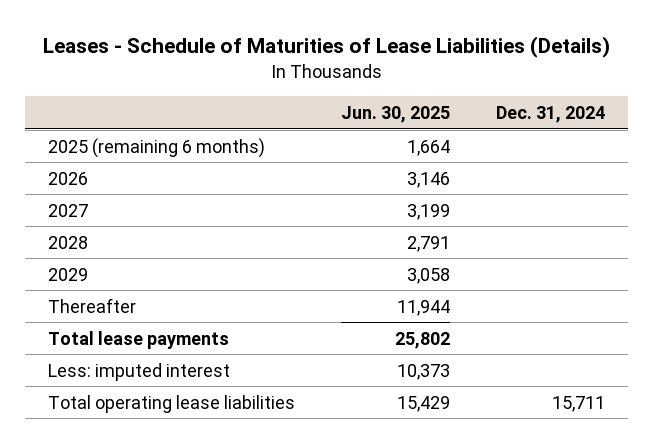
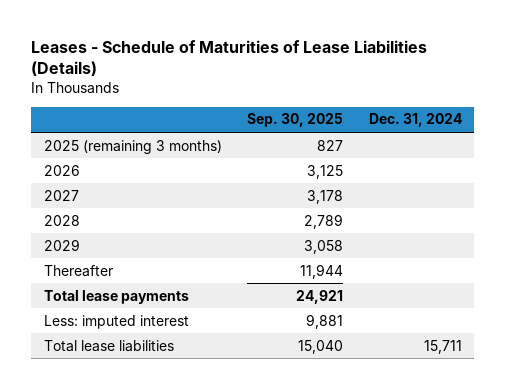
[341,105,451,123] Jun. 30, 2025 -> none
none -> [247,113,344,128] Sep. 30, 2025
[48,137,266,158] 2025 (remaining 6 months) -> [43,139,222,154] 2025 (remaining 3 months)
[48,394,296,413] Total operating lease liabilities -> [43,339,174,352] Total lease liabilities

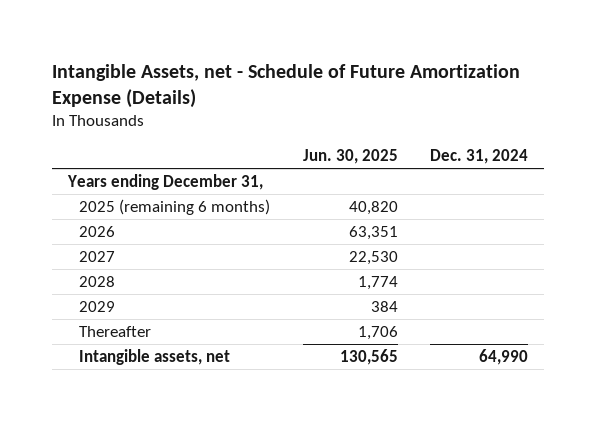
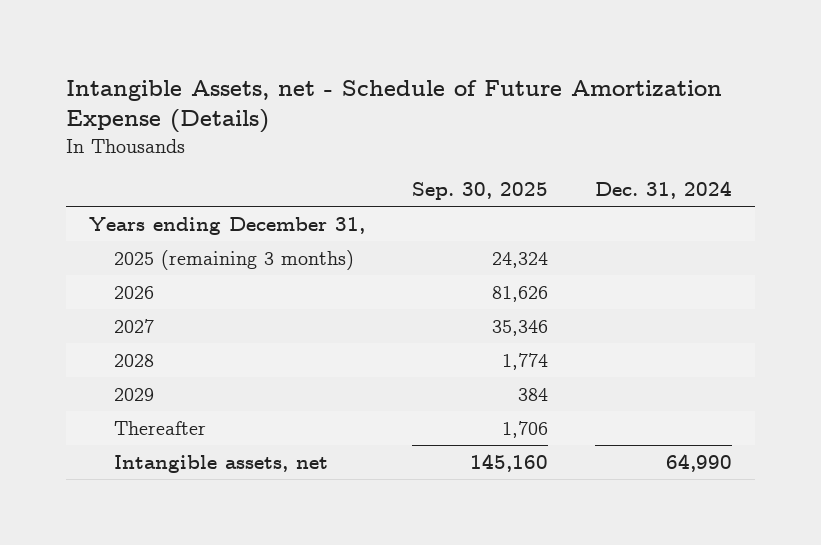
[302,149,398,165] Jun. 30, 2025 -> none
none -> [411,182,548,201] Sep. 30, 2025
[79,198,271,215] 2025 (remaining 6 months) -> [113,249,354,270] 2025 (remaining 3 months)

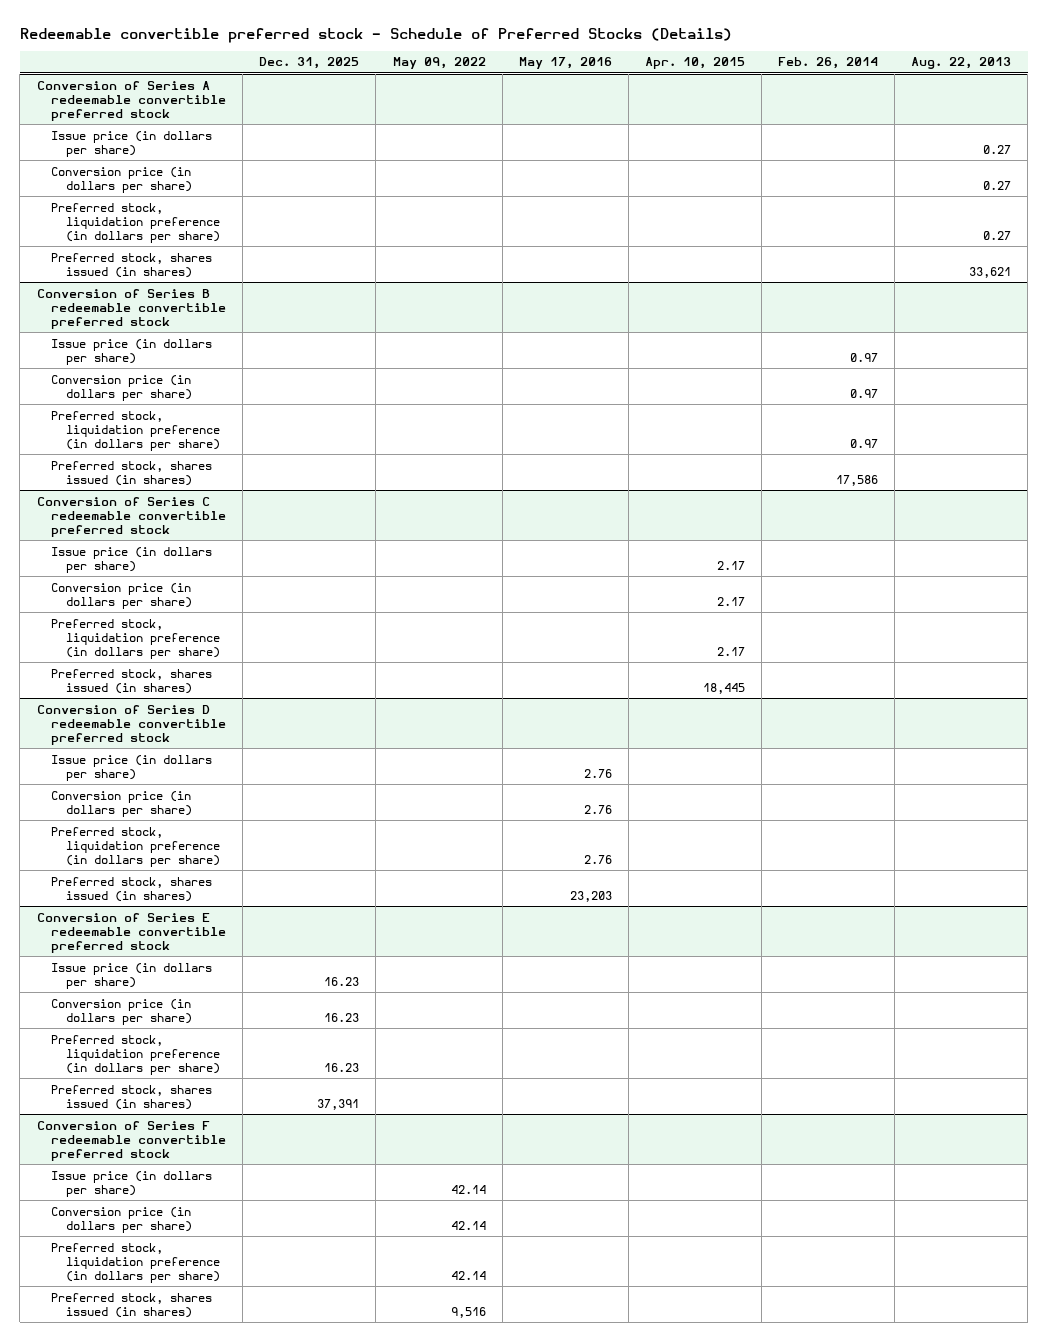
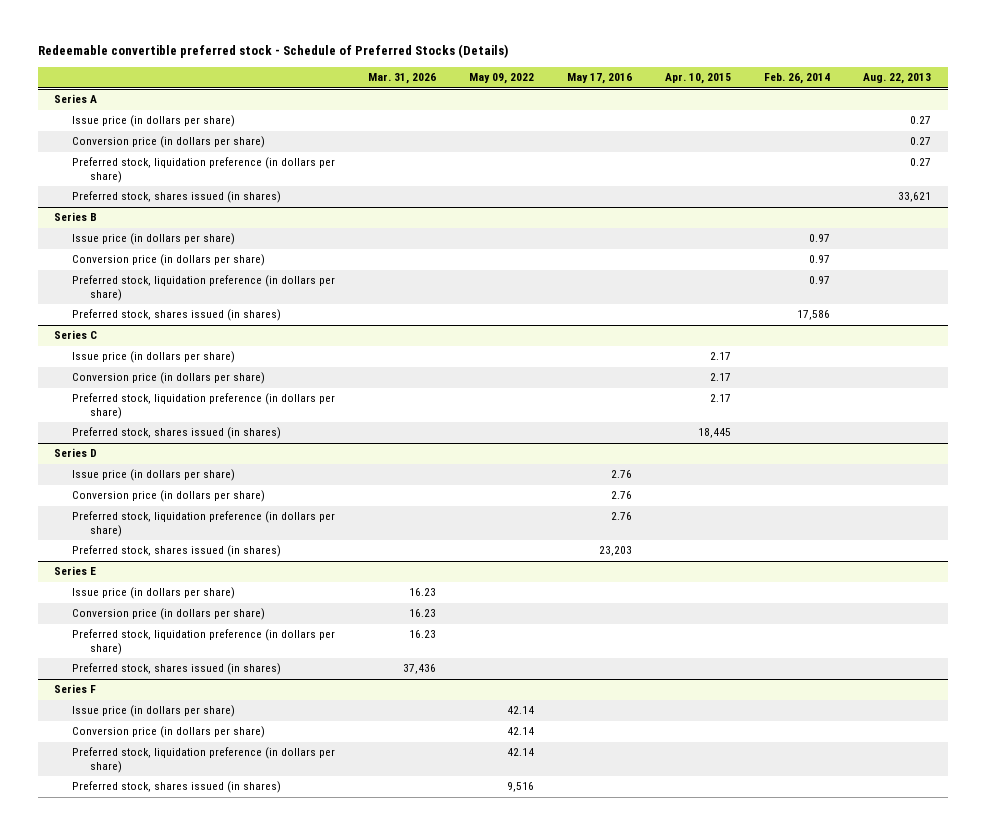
[259,57,360,70] Dec. 31, 2025 -> none
none -> [368,73,437,85] Mar. 31, 2026
[36,80,227,121] Conversion of Series A redeemable convertible preferred stock -> [54,94,98,104] Series A
[36,288,227,329] Conversion of Series B redeemable convertible preferred stock -> [54,212,98,222] Series B
[36,496,227,537] Conversion of Series C redeemable convertible preferred stock -> [54,330,98,340] Series C
[36,704,227,745] Conversion of Series D redeemable convertible preferred stock -> [54,448,98,458] Series D
[36,912,227,953] Conversion of Series E redeemable convertible preferred stock -> [54,566,97,576] Series E
[36,1120,227,1161] Conversion of Series F redeemable convertible preferred stock -> [54,684,97,694] Series F

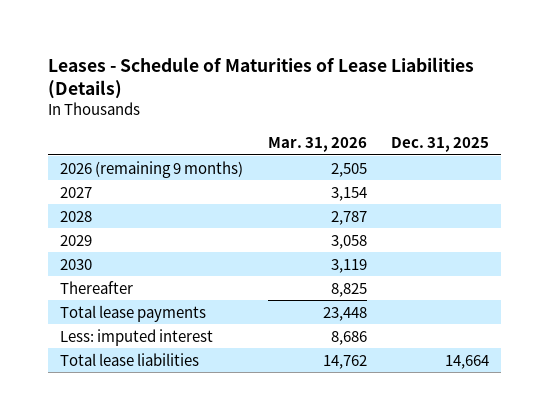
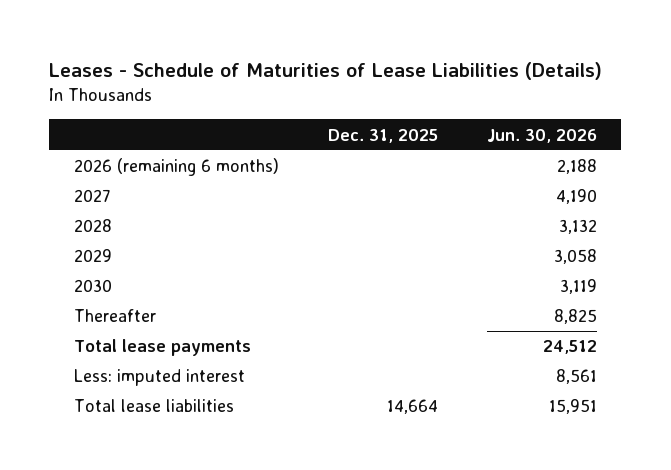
[267,137,367,153] Mar. 31, 2026 -> none
none -> [486,128,597,143] Jun. 30, 2026
[60,160,244,178] 2026 (remaining 9 months) -> [73,158,279,177] 2026 (remaining 6 months)

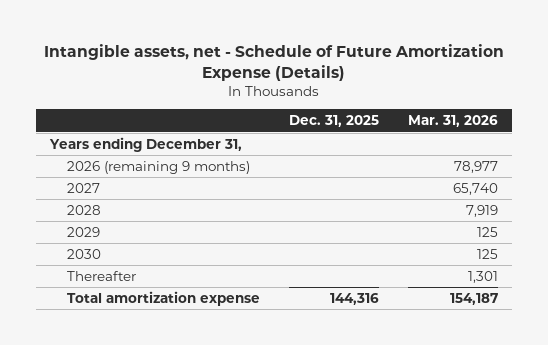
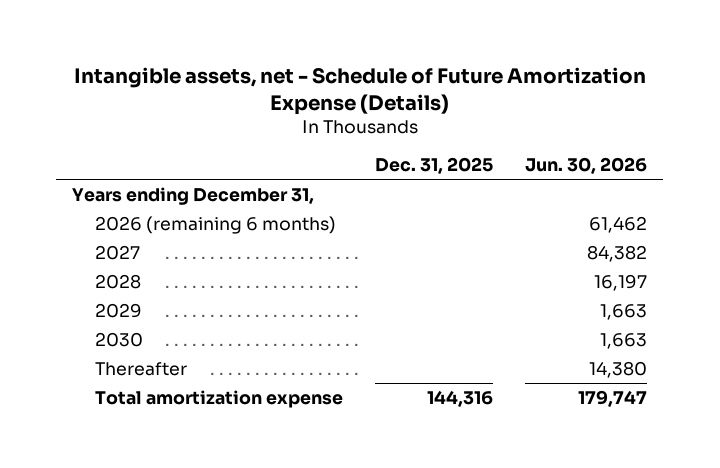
[407,115,498,128] Mar. 31, 2026 -> none
none -> [525,157,648,175] Jun. 30, 2026
[66,160,250,174] 2026 (remaining 9 months) -> [95,215,337,234] 2026 (remaining 6 months)

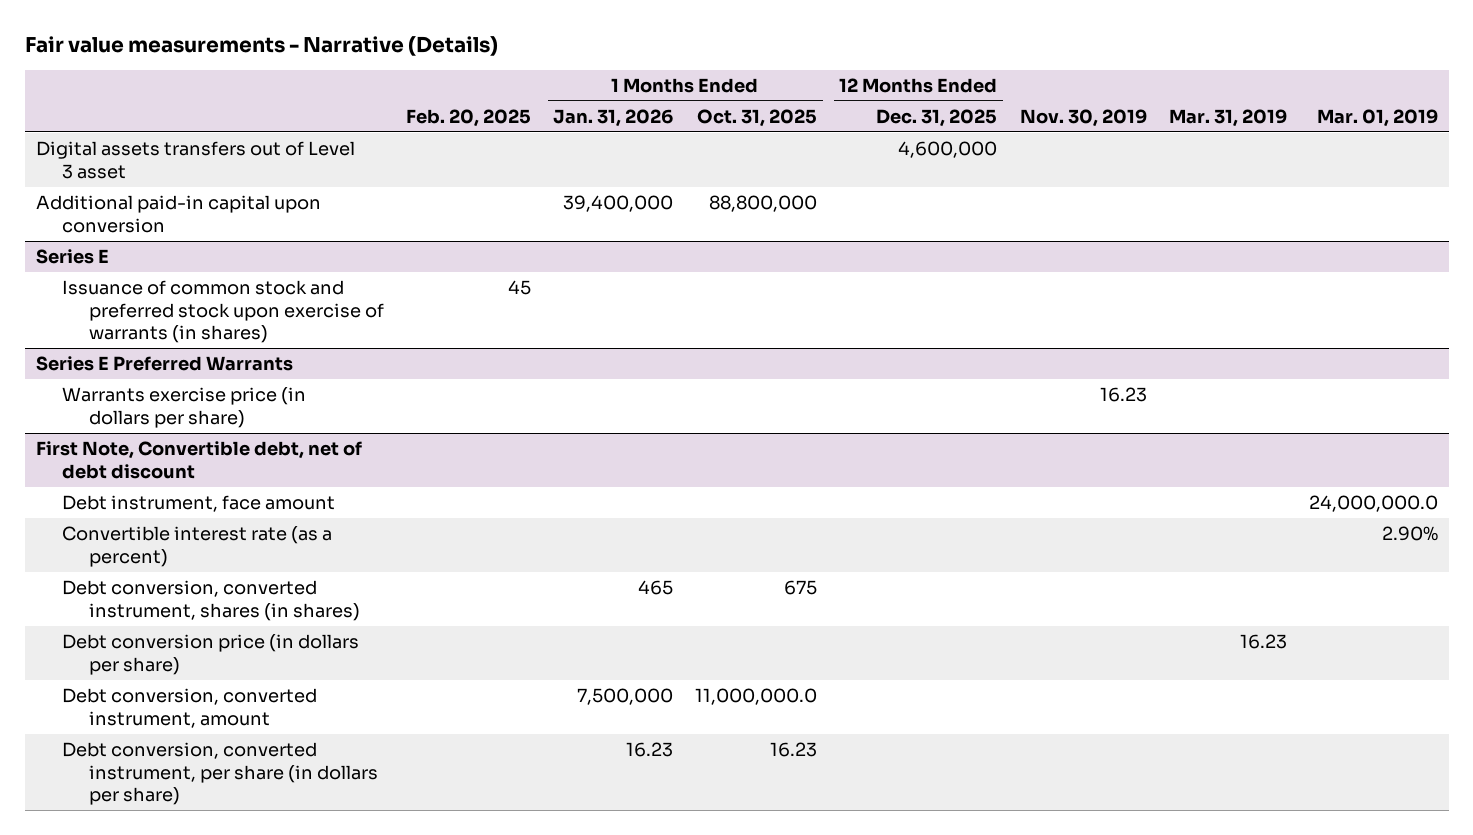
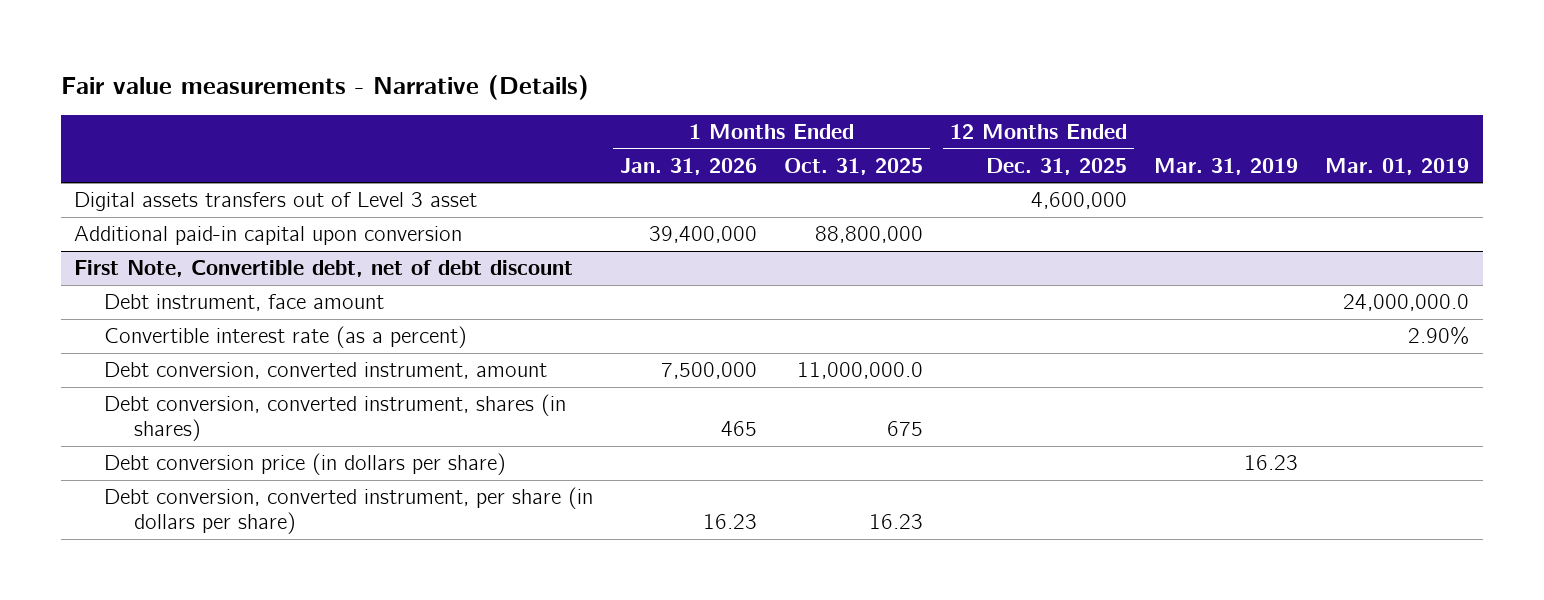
[406,108,532,127] Feb. 20, 2025 -> none
[1019,108,1147,127] Nov. 30, 2019 -> none
[35,248,109,264] Series E -> none
[62,279,385,344] Issuance of common stock and preferred stock upon exercise of warrants (in shares) -> none
[35,355,293,371] Series E Preferred Warrants -> none
[62,386,307,428] Warrants exercise price (in dollars per share) -> none
[62,687,318,728] Debt conversion, converted instrument, amount -> [103,362,547,380] Debt conversion, converted instrument, amount

